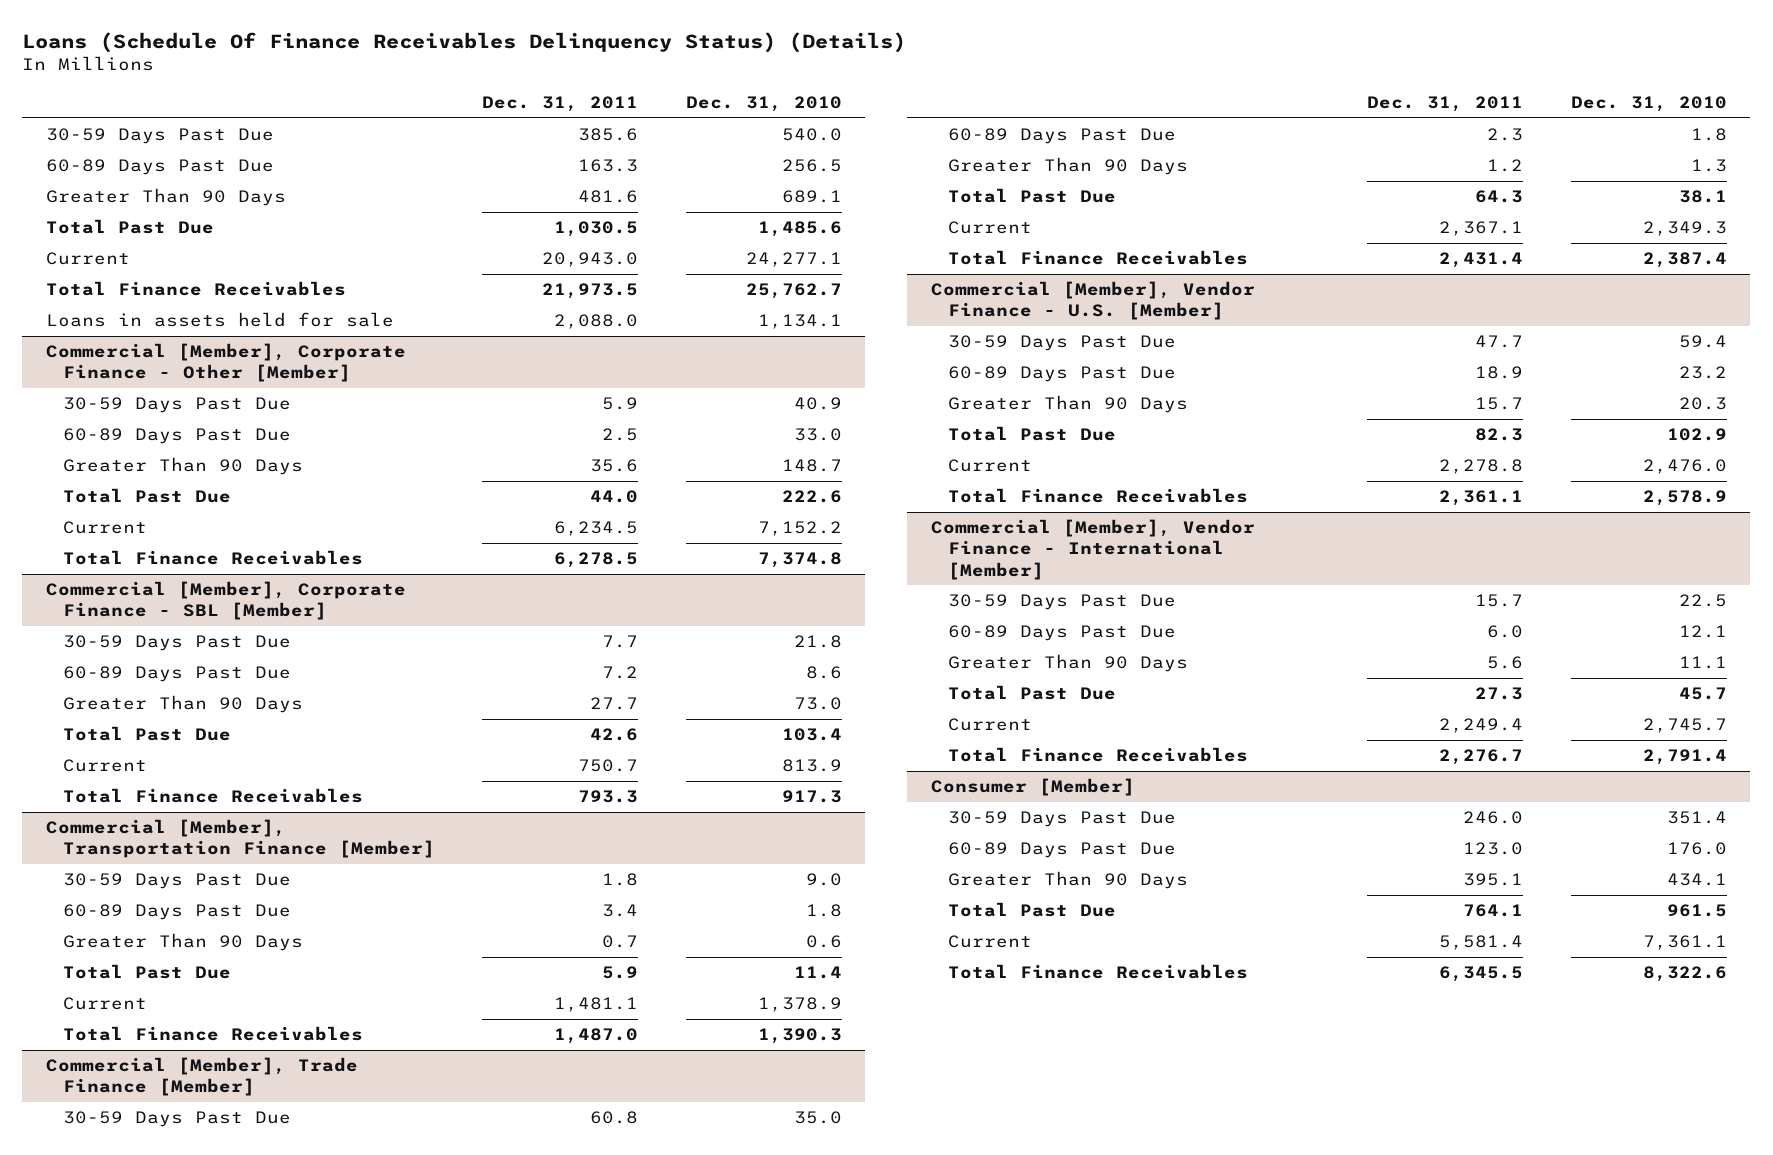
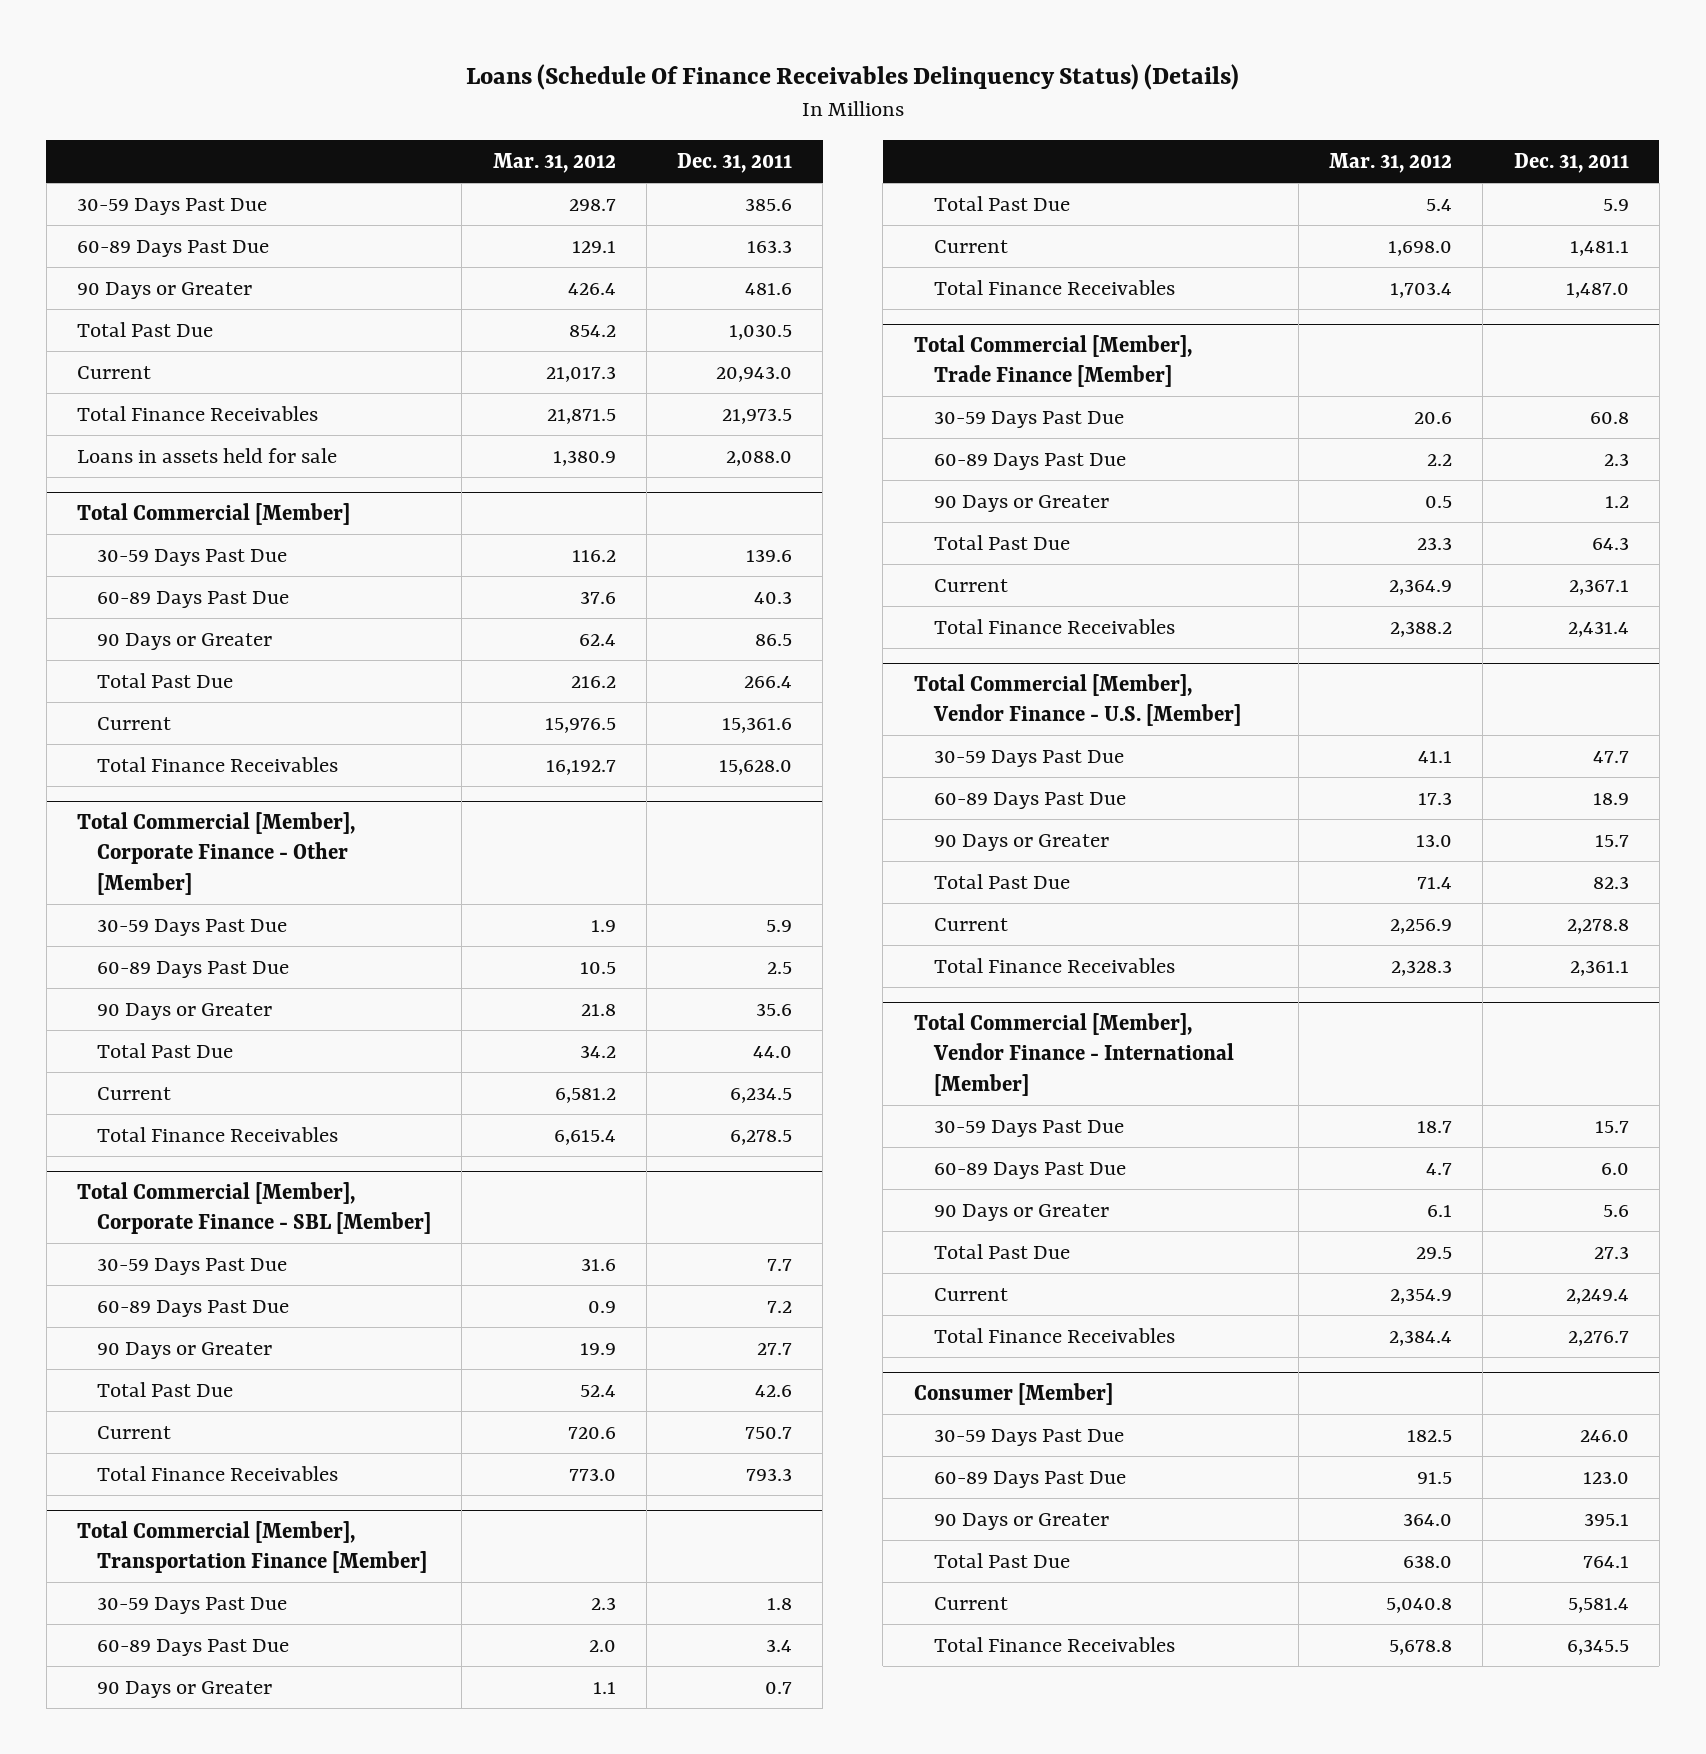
[685,96,842,113] Dec. 31, 2010 -> none
none -> [492,153,616,174] Mar. 31, 2012
[45,188,286,207] Greater Than 90 Days -> [77,281,253,299] 90 Days or Greater
none -> [77,503,351,526] Total Commercial [Member]
none -> [97,548,288,566] 30-59 Days Past Due
none -> [97,590,290,608] 60-89 Days Past Due
none -> [97,632,273,650] 90 Days or Greater
none -> [97,672,234,688] Total Past Due
none -> [97,716,172,730] Current
none -> [97,756,339,772] Total Finance Receivables
[45,343,406,383] Commercial [Member], Corporate Finance - Other [Member] -> [77,812,356,895] Total Commercial [Member], Corporate Finance - Other [Member]
[62,457,303,476] Greater Than 90 Days -> [97,1002,273,1020] 90 Days or Greater
[45,581,406,621] Commercial [Member], Corporate Finance - SBL [Member] -> [77,1182,432,1235] Total Commercial [Member], Corporate Finance - SBL [Member]
[62,695,303,714] Greater Than 90 Days -> [97,1341,273,1359] 90 Days or Greater
[45,819,435,859] Commercial [Member], Transportation Finance [Member] -> [77,1521,428,1574] Total Commercial [Member], Transportation Finance [Member]
[62,933,303,952] Greater Than 90 Days -> [97,1680,273,1698] 90 Days or Greater
[45,1057,358,1097] Commercial [Member], Trade Finance [Member] -> [913,335,1192,388] Total Commercial [Member], Trade Finance [Member]
[947,157,1188,176] Greater Than 90 Days -> [933,494,1109,512] 90 Days or Greater
[930,281,1255,321] Commercial [Member], Vendor Finance - U.S. [Member] -> [913,674,1241,727] Total Commercial [Member], Vendor Finance - U.S. [Member]
[947,395,1188,414] Greater Than 90 Days -> [933,833,1109,851] 90 Days or Greater
[930,519,1255,580] Commercial [Member], Vendor Finance - International [Member] -> [913,1013,1234,1096] Total Commercial [Member], Vendor Finance - International [Member]
[947,654,1188,673] Greater Than 90 Days -> [933,1203,1109,1221] 90 Days or Greater
[947,871,1188,890] Greater Than 90 Days -> [933,1512,1109,1530] 90 Days or Greater

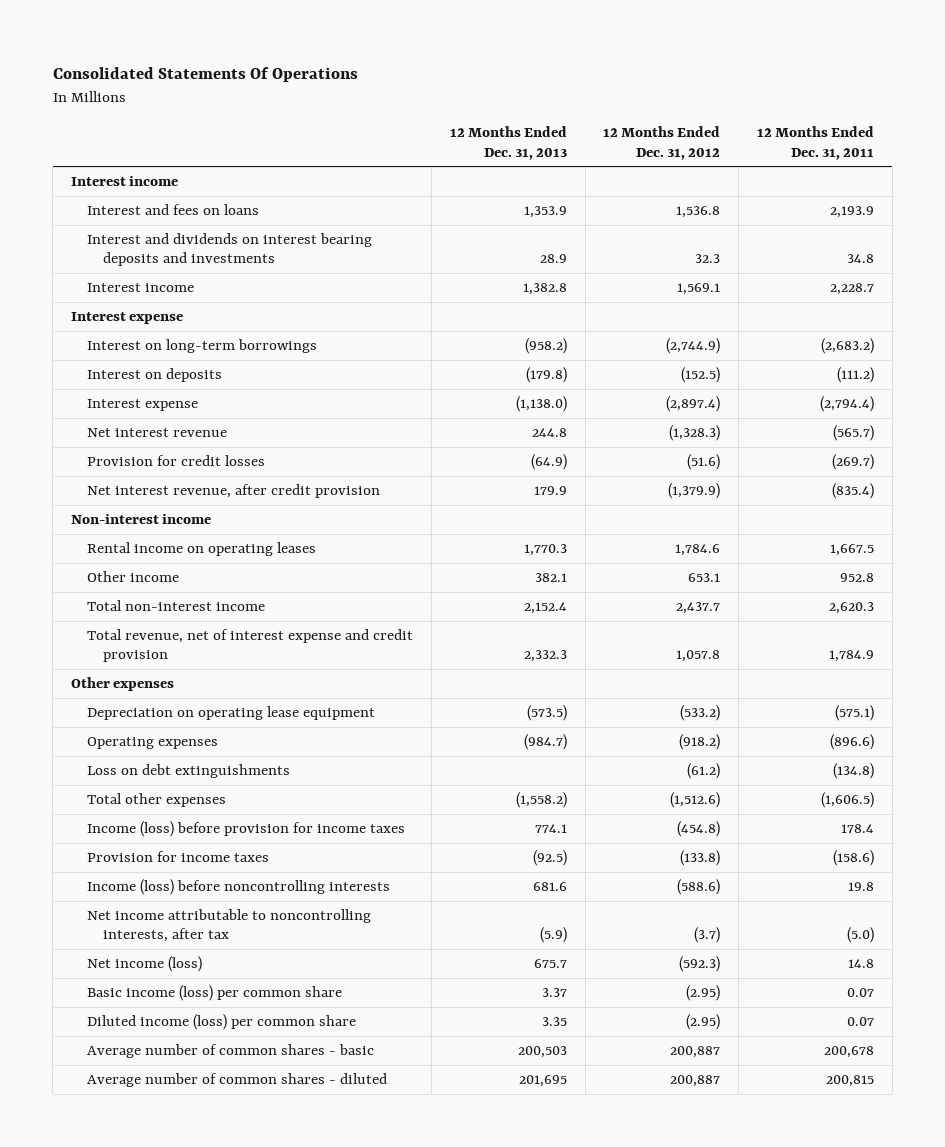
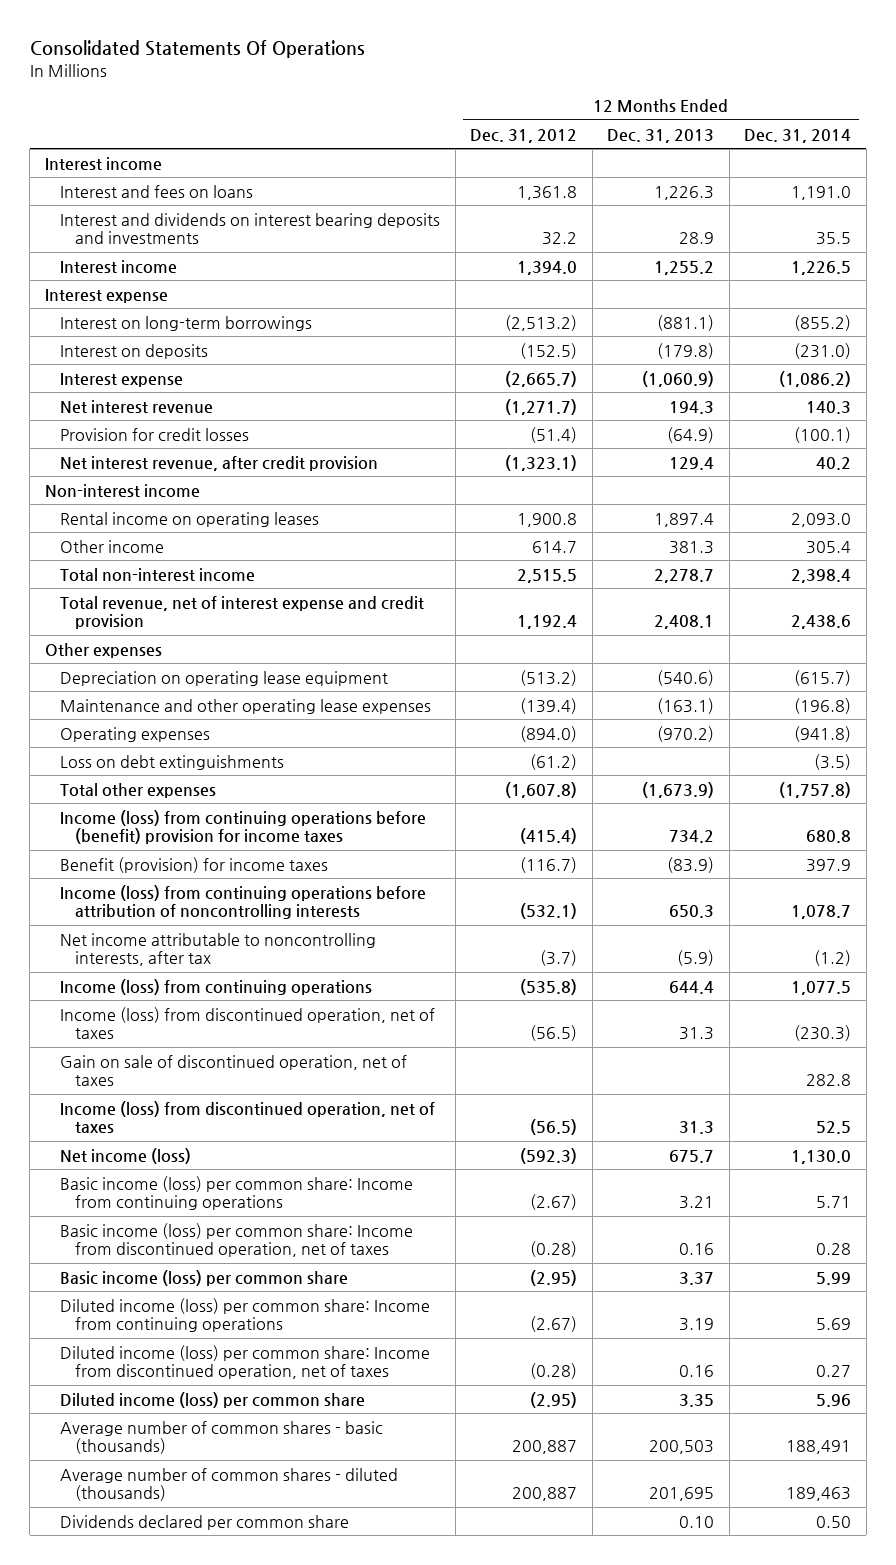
[757,126,875,160] 12 Months Ended Dec. 31, 2011 -> none
none -> [744,128,852,143] Dec. 31, 2014
[523,206,567,219] 1,353.9 -> [654,185,715,200] 1,226.3
[676,206,721,219] 1,536.8 -> [517,185,578,200] 1,361.8
[695,254,721,264] 32.3 -> [542,232,578,246] 32.2
[522,283,567,296] 1,382.8 -> [654,260,715,275] 1,255.2
[677,283,721,296] 1,569.1 -> [517,260,578,275] 1,394.0
[524,338,567,355] (958.2) -> [657,314,715,331] (881.1)
[666,338,721,355] (2,744.9) -> [505,314,578,331] (2,513.2)
[515,396,567,413] (1,138.0) -> [642,370,715,387] (1,060.9)
[666,396,721,413] (2,897.4) -> [505,370,578,387] (2,665.7)
[531,428,567,438] 244.8 -> [669,400,715,414] 194.3
[669,425,721,442] (1,328.3) -> [505,398,578,415] (1,271.7)
[687,454,721,471] (51.6) -> [530,426,578,443] (51.4)
[533,486,567,496] 179.9 -> [669,456,715,470] 129.4
[668,483,721,500] (1,379.9) -> [505,454,578,471] (1,323.1)
[523,544,567,557] 1,770.3 -> [654,512,715,527] 1,897.4
[675,544,721,557] 1,784.6 -> [517,512,578,527] 1,900.8
[534,573,567,583] 382.1 -> [669,540,715,554] 381.3
[688,573,721,583] 653.1 -> [532,540,578,553] 614.7
[523,602,567,615] 2,152.4 -> [654,568,715,583] 2,278.7
[676,602,721,615] 2,437.7 -> [517,568,578,583] 2,515.5
[523,650,567,663] 2,332.3 -> [654,615,715,630] 2,408.1
[676,650,721,663] 1,057.8 -> [517,615,578,630] 1,192.4
[526,705,567,722] (573.5) -> [657,669,715,686] (540.6)
[680,705,721,722] (533.2) -> [520,669,578,686] (513.2)
none -> [60,698,432,714] Maintenance and other operating lease expenses
[523,734,567,751] (984.7) -> [657,725,715,742] (970.2)
[679,734,721,751] (918.2) -> [520,725,578,742] (894.0)
[515,792,567,809] (1,558.2) -> [642,781,715,798] (1,673.9)
[670,792,721,809] (1,512.6) -> [505,781,578,798] (1,607.8)
[87,821,406,838] Income (loss) before provision for income taxes -> [60,809,427,845] Income (loss) from continuing operations before (benefit) provision for income taxes
[534,824,567,834] 774.1 -> [669,830,715,844] 734.2
[677,821,721,838] (454.8) -> [520,828,578,845] (415.4)
[87,851,270,863] Provision for income taxes -> [60,856,329,873] Benefit (provision) for income taxes
[532,850,567,867] (92.5) -> [667,856,715,873] (83.9)
[680,850,721,867] (133.8) -> [520,856,578,873] (116.7)
[87,879,391,896] Income (loss) before noncontrolling interests -> [60,884,427,920] Income (loss) from continuing operations before attribution of noncontrolling interests
[532,882,567,892] 681.6 -> [669,905,715,919] 650.3
[677,879,721,896] (588.6) -> [520,903,578,920] (532.1)
none -> [60,978,373,995] Income (loss) from continuing operations
none -> [60,1006,436,1040] Income (loss) from discontinued operation, net of taxes
none -> [60,1054,408,1087] Gain on sale of discontinued operation, net of taxes
none -> [60,1100,436,1134] Income (loss) from discontinued operation, net of taxes
none -> [60,1175,414,1211] Basic income (loss) per common share: Income from continuing operations
none -> [60,1222,414,1258] Basic income (loss) per common share: Income from discontinued operation, net of taxes
none -> [60,1297,431,1333] Diluted income (loss) per common share: Income from continuing operations
none -> [60,1344,431,1380] Diluted income (loss) per common share: Income from discontinued operation, net of taxes
[87,1044,375,1059] Average number of common shares - basic -> [60,1420,384,1455] Average number of common shares - basic (thousands)
[87,1073,388,1088] Average number of common shares - diluted -> [60,1467,399,1502] Average number of common shares - diluted (thousands)
none -> [60,1514,350,1530] Dividends declared per common share

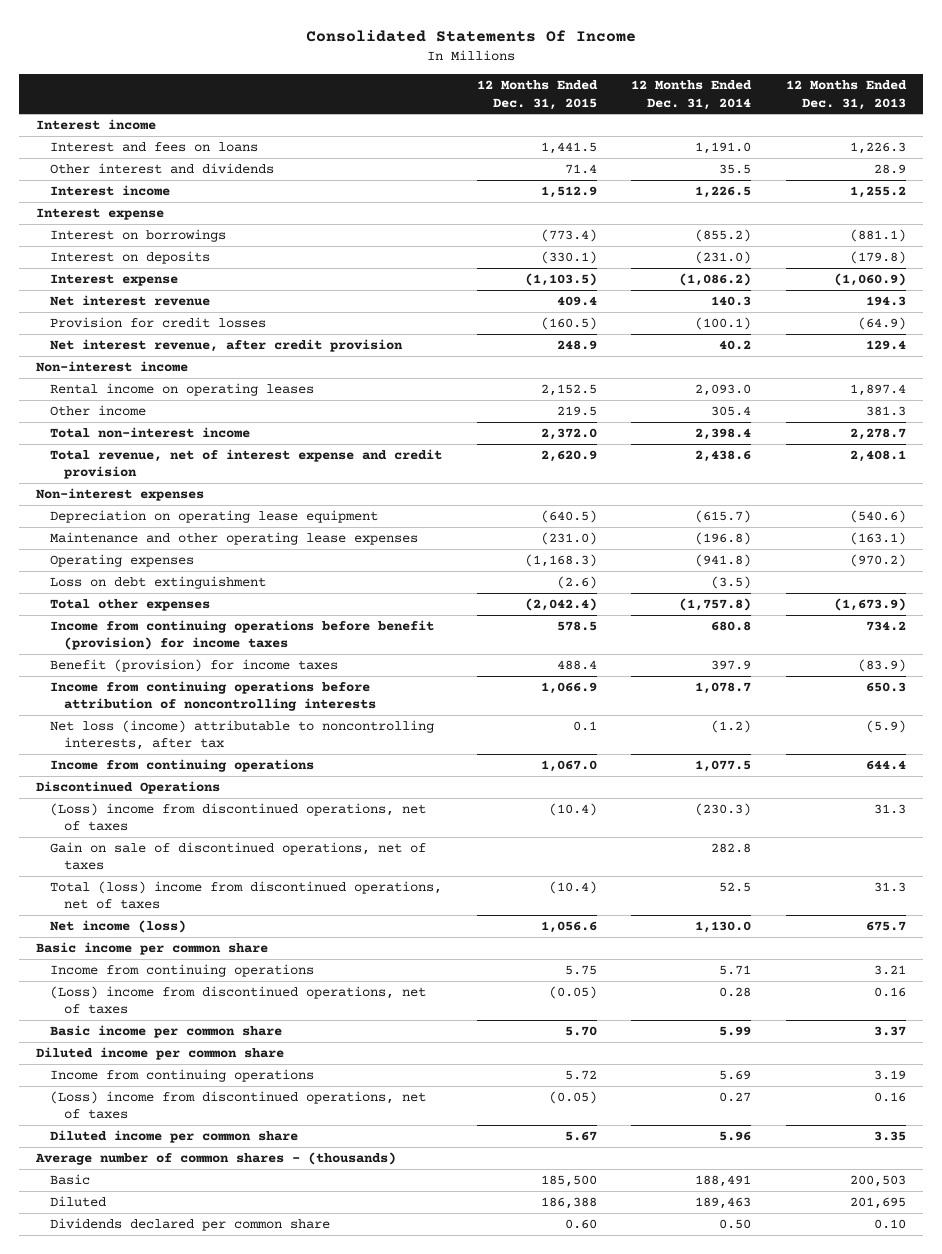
[29,40,365,59] Consolidated Statements Of Operations -> [306,29,637,42] Consolidated Statements Of Income
[470,128,578,143] Dec. 31, 2012 -> none
none -> [476,80,598,110] 12 Months Ended Dec. 31, 2015
[60,212,441,245] Interest and dividends on interest bearing deposits and investments -> [49,163,274,175] Other interest and dividends
[60,315,313,331] Interest on long-term borrowings -> [49,229,226,243] Interest on borrowings
[44,642,162,658] Other expenses -> [36,488,205,502] Non-interest expenses
[60,754,285,770] Loss on debt extinguishments -> [49,576,266,590] Loss on debt extinguishment
[60,809,427,845] Income (loss) from continuing operations before (benefit) provision for income taxes -> [49,620,434,651] Income from continuing operations before benefit (provision) for income taxes
[60,884,427,920] Income (loss) from continuing operations before attribution of noncontrolling interests -> [49,681,376,712] Income from continuing operations before attribution of noncontrolling interests
[60,932,377,967] Net income attributable to noncontrolling interests, after tax -> [49,720,434,751] Net loss (income) attributable to noncontrolling interests, after tax
[60,978,373,995] Income (loss) from continuing operations -> [49,759,314,773] Income from continuing operations
none -> [36,781,221,795] Discontinued Operations
[60,1006,436,1040] Income (loss) from discontinued operation, net of taxes -> [49,803,426,832] (Loss) income from discontinued operations, net of taxes
[60,1054,408,1087] Gain on sale of discontinued operation, net of taxes -> [49,842,426,871] Gain on sale of discontinued operations, net of taxes
[60,1100,436,1134] Income (loss) from discontinued operation, net of taxes -> [49,881,442,910] Total (loss) income from discontinued operations, net of taxes
none -> [36,942,269,956] Basic income per common share
[60,1175,414,1211] Basic income (loss) per common share: Income from continuing operations -> [49,964,314,978] Income from continuing operations
[60,1222,414,1258] Basic income (loss) per common share: Income from discontinued operation, net of taxes -> [49,986,426,1015] (Loss) income from discontinued operations, net of taxes
[60,1269,349,1286] Basic income (loss) per common share -> [49,1025,282,1039] Basic income per common share
none -> [36,1047,285,1061] Diluted income per common share
[60,1297,431,1333] Diluted income (loss) per common share: Income from continuing operations -> [49,1069,314,1083] Income from continuing operations
[60,1344,431,1380] Diluted income (loss) per common share: Income from discontinued operation, net of taxes -> [49,1091,426,1120] (Loss) income from discontinued operations, net of taxes
[60,1391,366,1408] Diluted income (loss) per common share -> [49,1130,298,1144] Diluted income per common share
none -> [35,1152,397,1166] Average number of common shares - (thousands)
[60,1420,384,1455] Average number of common shares - basic (thousands) -> [49,1174,90,1186] Basic
[60,1467,399,1502] Average number of common shares - diluted (thousands) -> [49,1196,106,1208] Diluted

